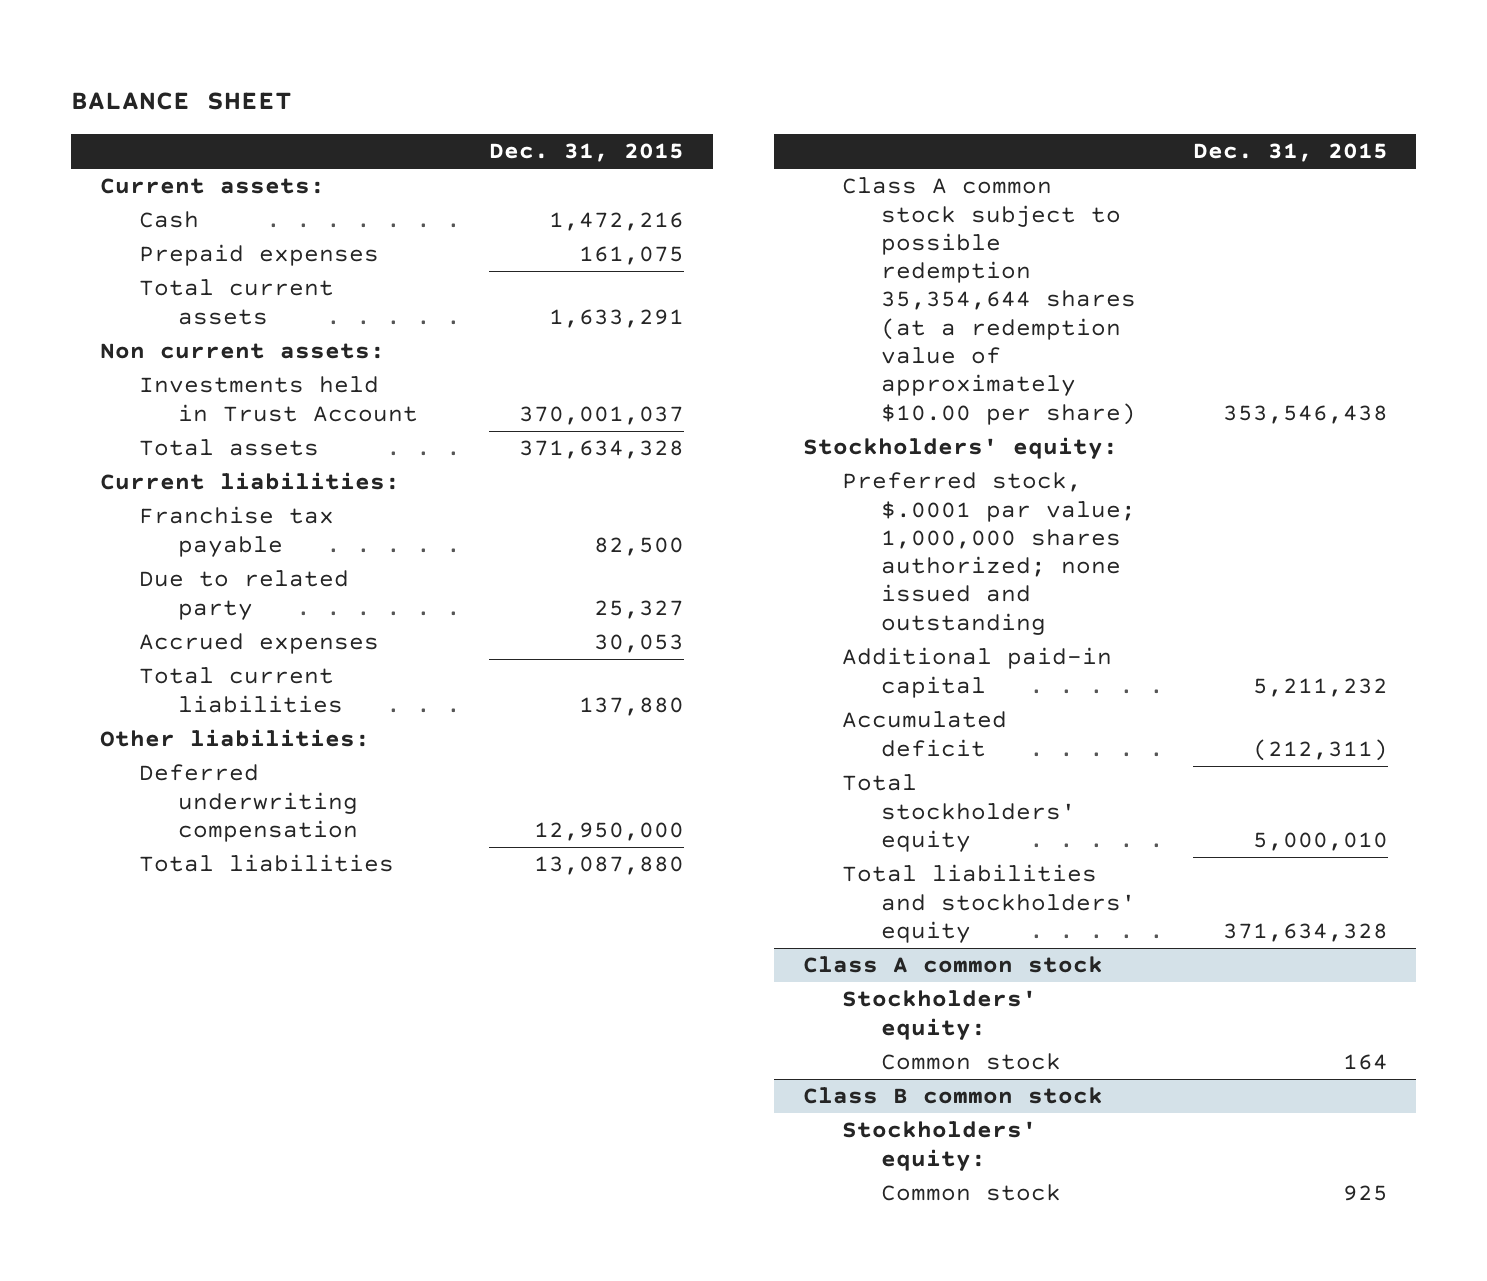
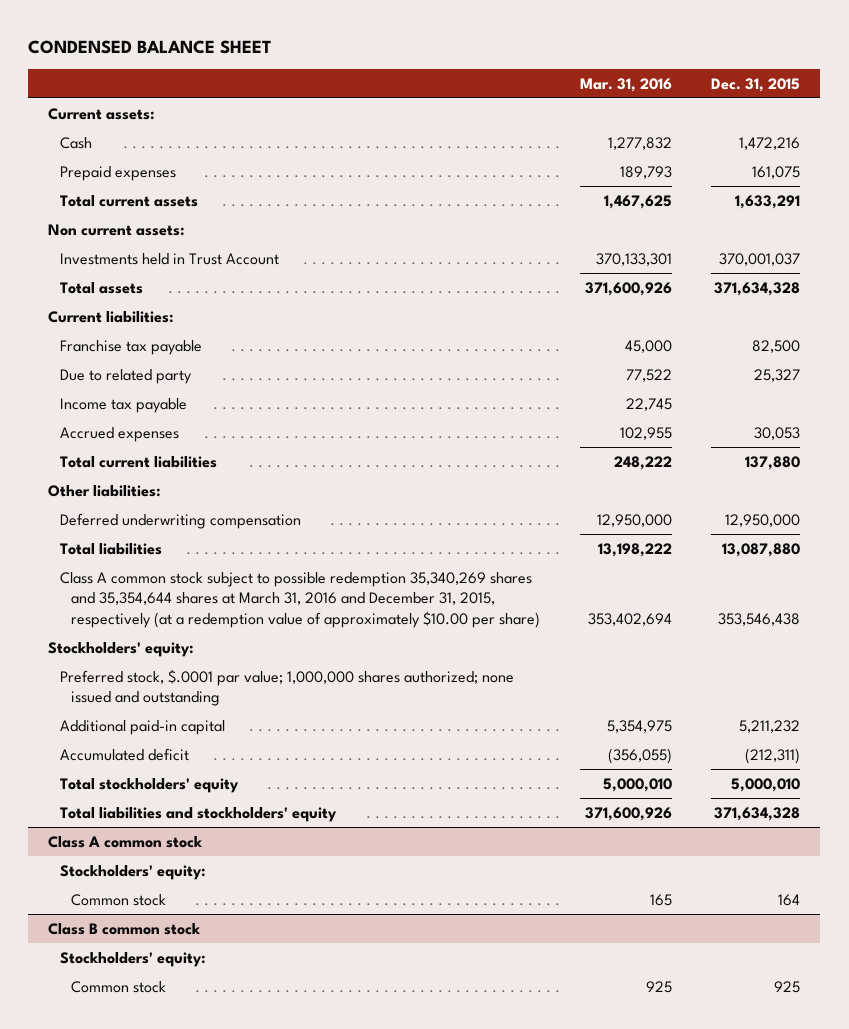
[71,92,293,111] BALANCE SHEET -> [28,40,272,55] CONDENSED BALANCE SHEET
none -> [579,77,672,92] Mar. 31, 2016
none -> [59,397,187,413] Income tax payable
[841,177,1136,425] Class A common stock subject to possible redemption 35,354,644 shares (at a redemption value of approximately $10.00 per share) -> [59,571,541,628] Class A common stock subject to possible redemption 35,340,269 shares and 35,354,644 shares at March 31, 2016 and December 31, 2015, respectively (at a redemption value of approximately $10.00 per share)

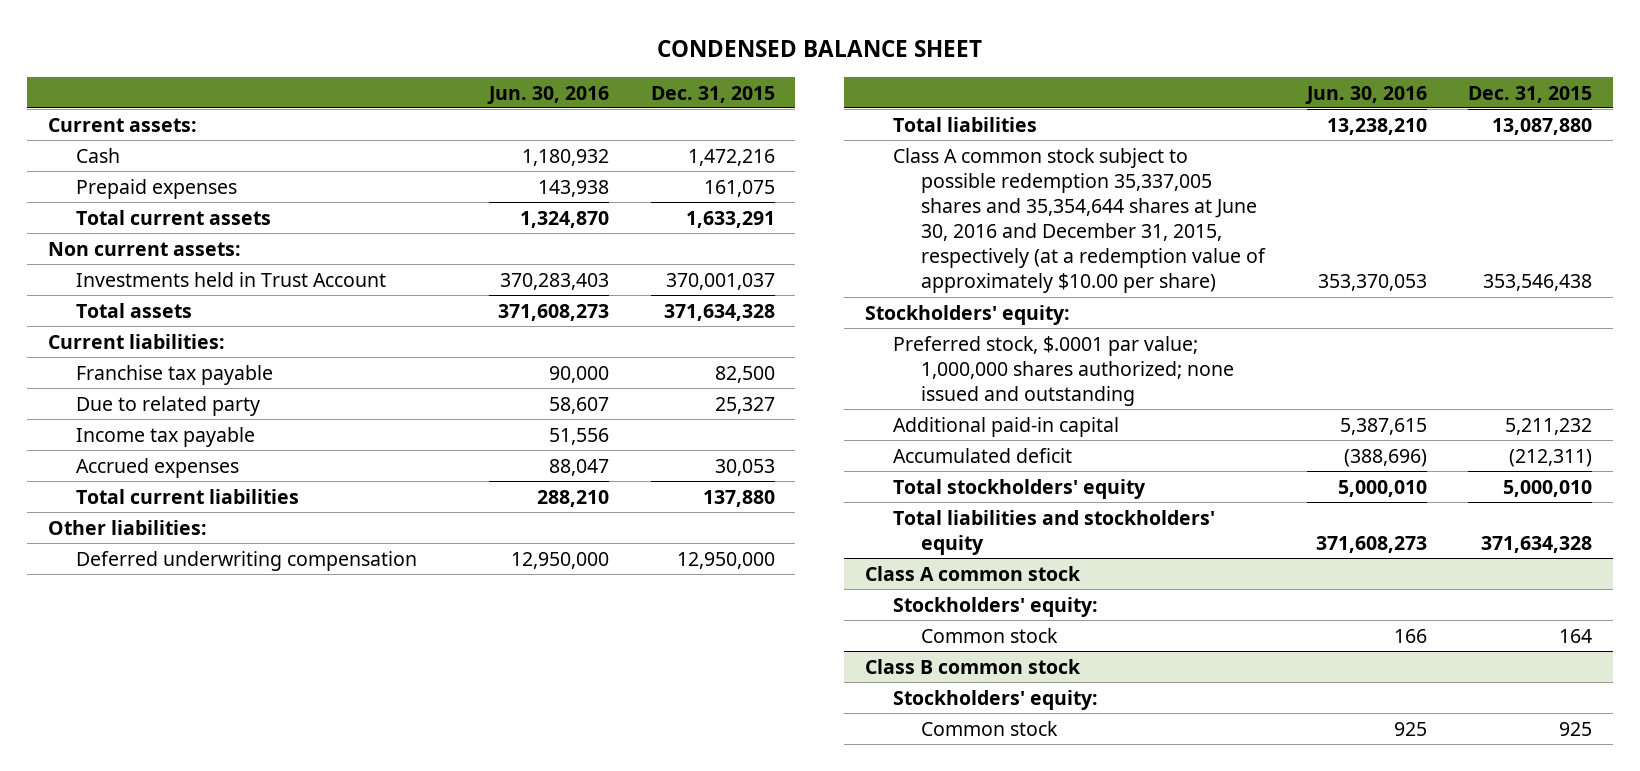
[579,77,672,92] Mar. 31, 2016 -> none
none -> [487,85,610,104] Jun. 30, 2016
[59,571,541,628] Class A common stock subject to possible redemption 35,340,269 shares and 35,354,644 shares at March 31, 2016 and December 31, 2015, respectively (at a redemption value of approximately $10.00 per share) -> [893,147,1267,294] Class A common stock subject to possible redemption 35,337,005 shares and 35,354,644 shares at June 30, 2016 and December 31, 2015, respectively (at a redemption value of approximately $10.00 per share)

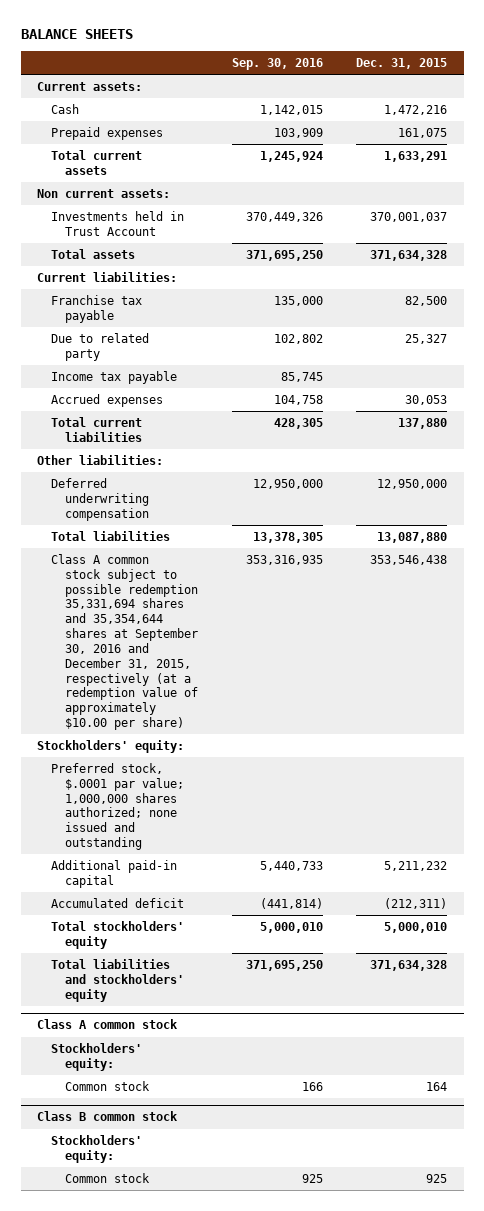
[656,40,982,58] CONDENSED BALANCE SHEET -> [20,29,133,40] BALANCE SHEETS
[487,85,610,104] Jun. 30, 2016 -> none
none -> [231,58,323,71] Sep. 30, 2016
[893,147,1267,294] Class A common stock subject to possible redemption 35,337,005 shares and 35,354,644 shares at June 30, 2016 and December 31, 2015, respectively (at a redemption value of approximately $10.00 per share) -> [51,553,199,730] Class A common stock subject to possible redemption 35,331,694 shares and 35,354,644 shares at September 30, 2016 and December 31, 2015, respectively (at a redemption value of approximately $10.00 per share)

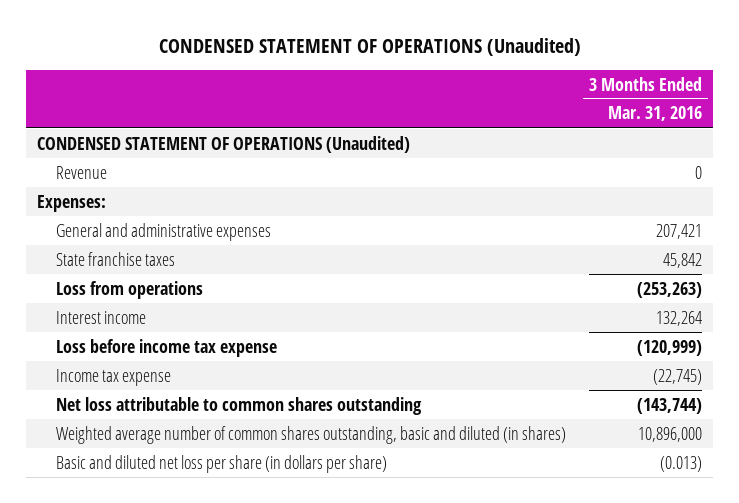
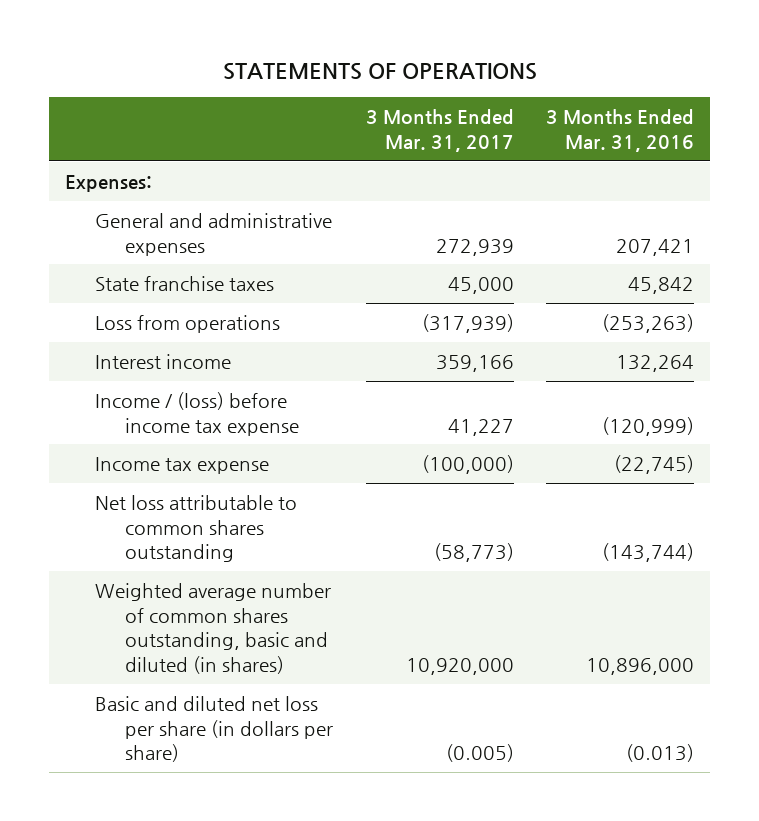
[158,37,581,56] CONDENSED STATEMENT OF OPERATIONS (Unaudited) -> [222,63,537,81] STATEMENTS OF OPERATIONS
none -> [365,109,514,152] 3 Months Ended Mar. 31, 2017
[37,135,411,153] CONDENSED STATEMENT OF OPERATIONS (Unaudited) -> none
[56,165,108,179] Revenue -> none
[56,338,278,357] Loss before income tax expense -> [95,392,300,436] Income / (loss) before income tax expense

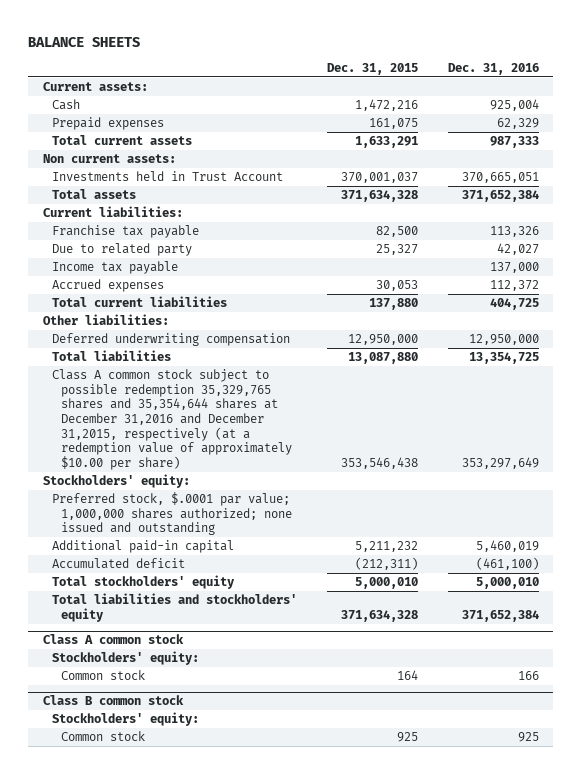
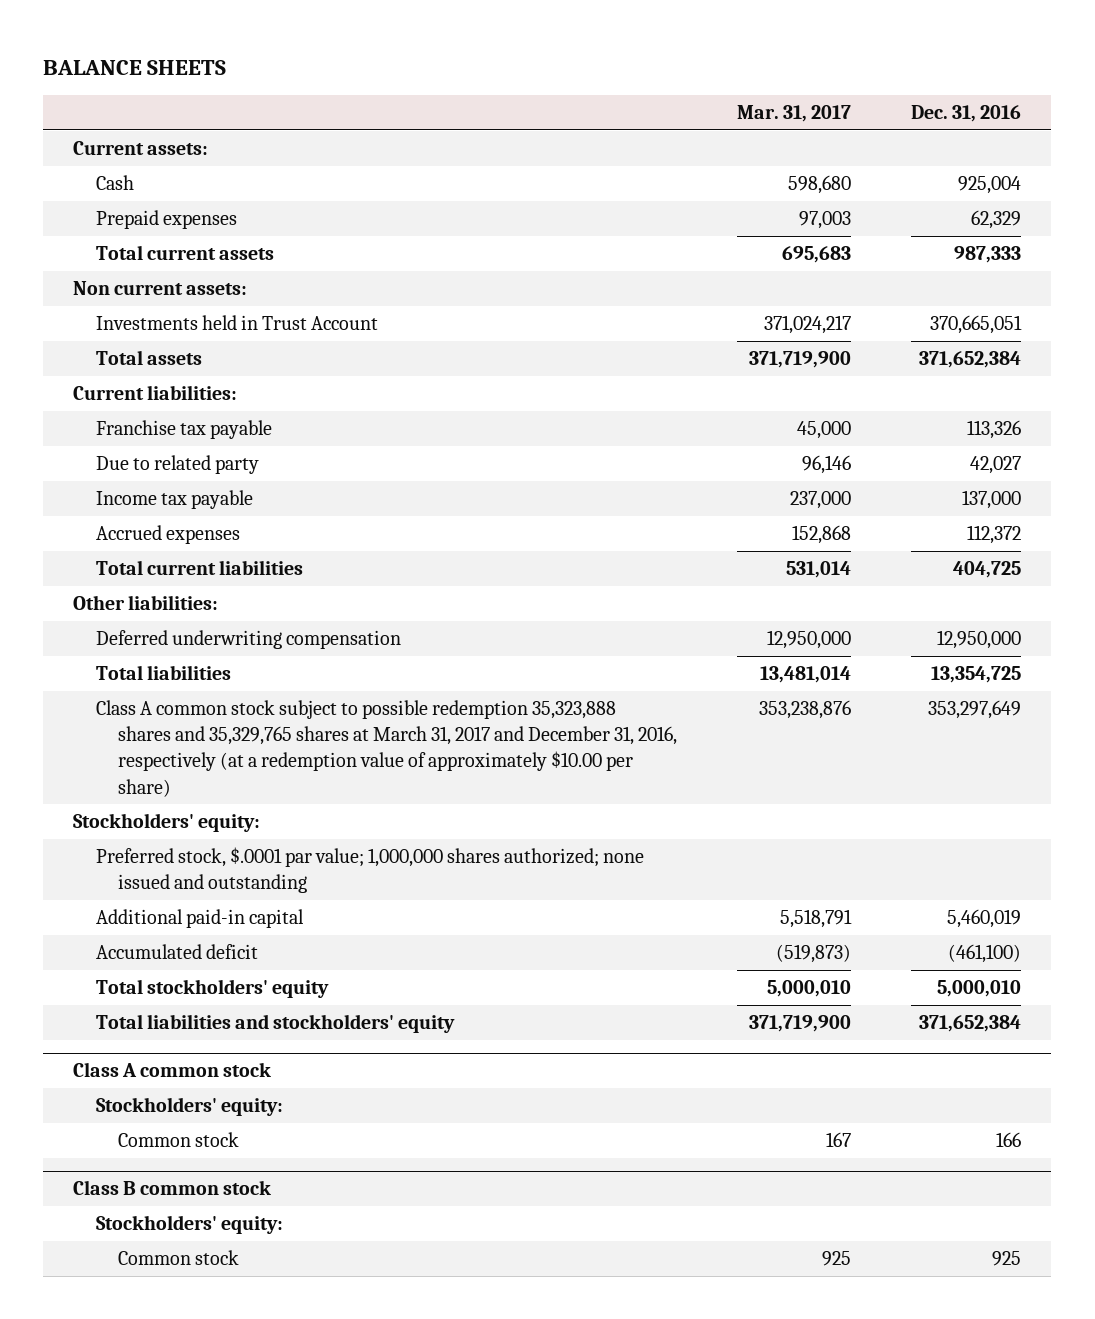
[326,62,418,75] Dec. 31, 2015 -> none
none -> [737,105,852,123] Mar. 31, 2017
[52,369,293,471] Class A common stock subject to possible redemption 35,329,765 shares and 35,354,644 shares at December 31,2016 and December 31,2015, respectively (at a redemption value of approximately $10.00 per share) -> [95,700,678,797] Class A common stock subject to possible redemption 35,323,888 shares and 35,329,765 shares at March 31, 2017 and December 31, 2016, respectively (at a redemption value of approximately $10.00 per share)

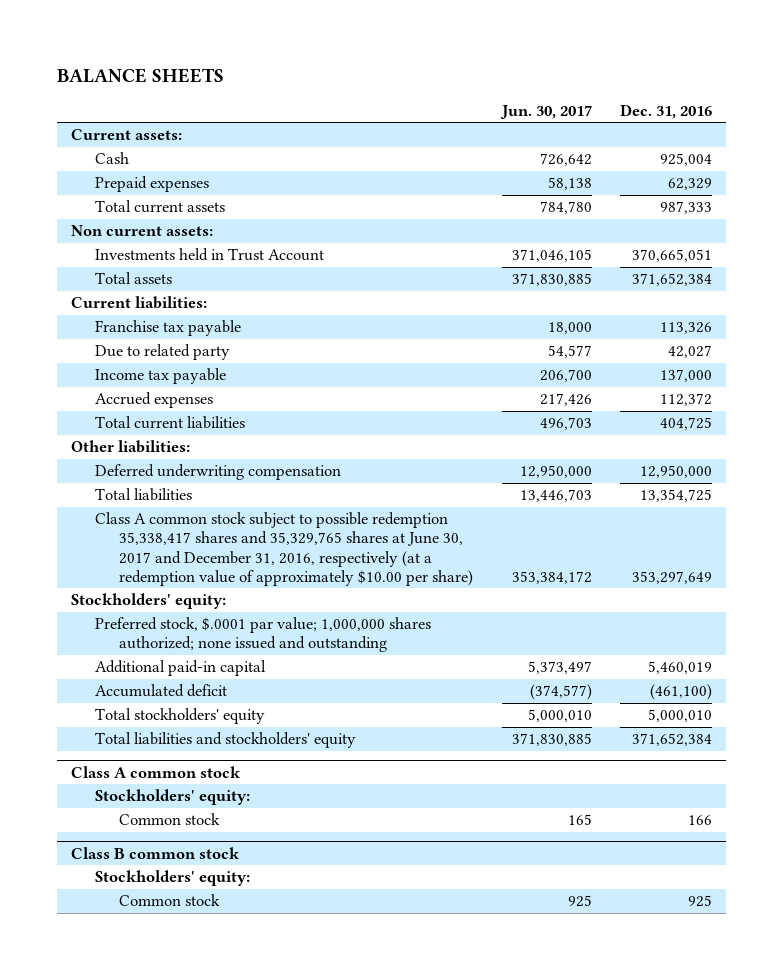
[737,105,852,123] Mar. 31, 2017 -> none
none -> [499,104,592,119] Jun. 30, 2017
[95,700,678,797] Class A common stock subject to possible redemption 35,323,888 shares and 35,329,765 shares at March 31, 2017 and December 31, 2016, respectively (at a redemption value of approximately $10.00 per share) -> [95,512,474,587] Class A common stock subject to possible redemption 35,338,417 shares and 35,329,765 shares at June 30, 2017 and December 31, 2016, respectively (at a redemption value of approximately $10.00 per share)

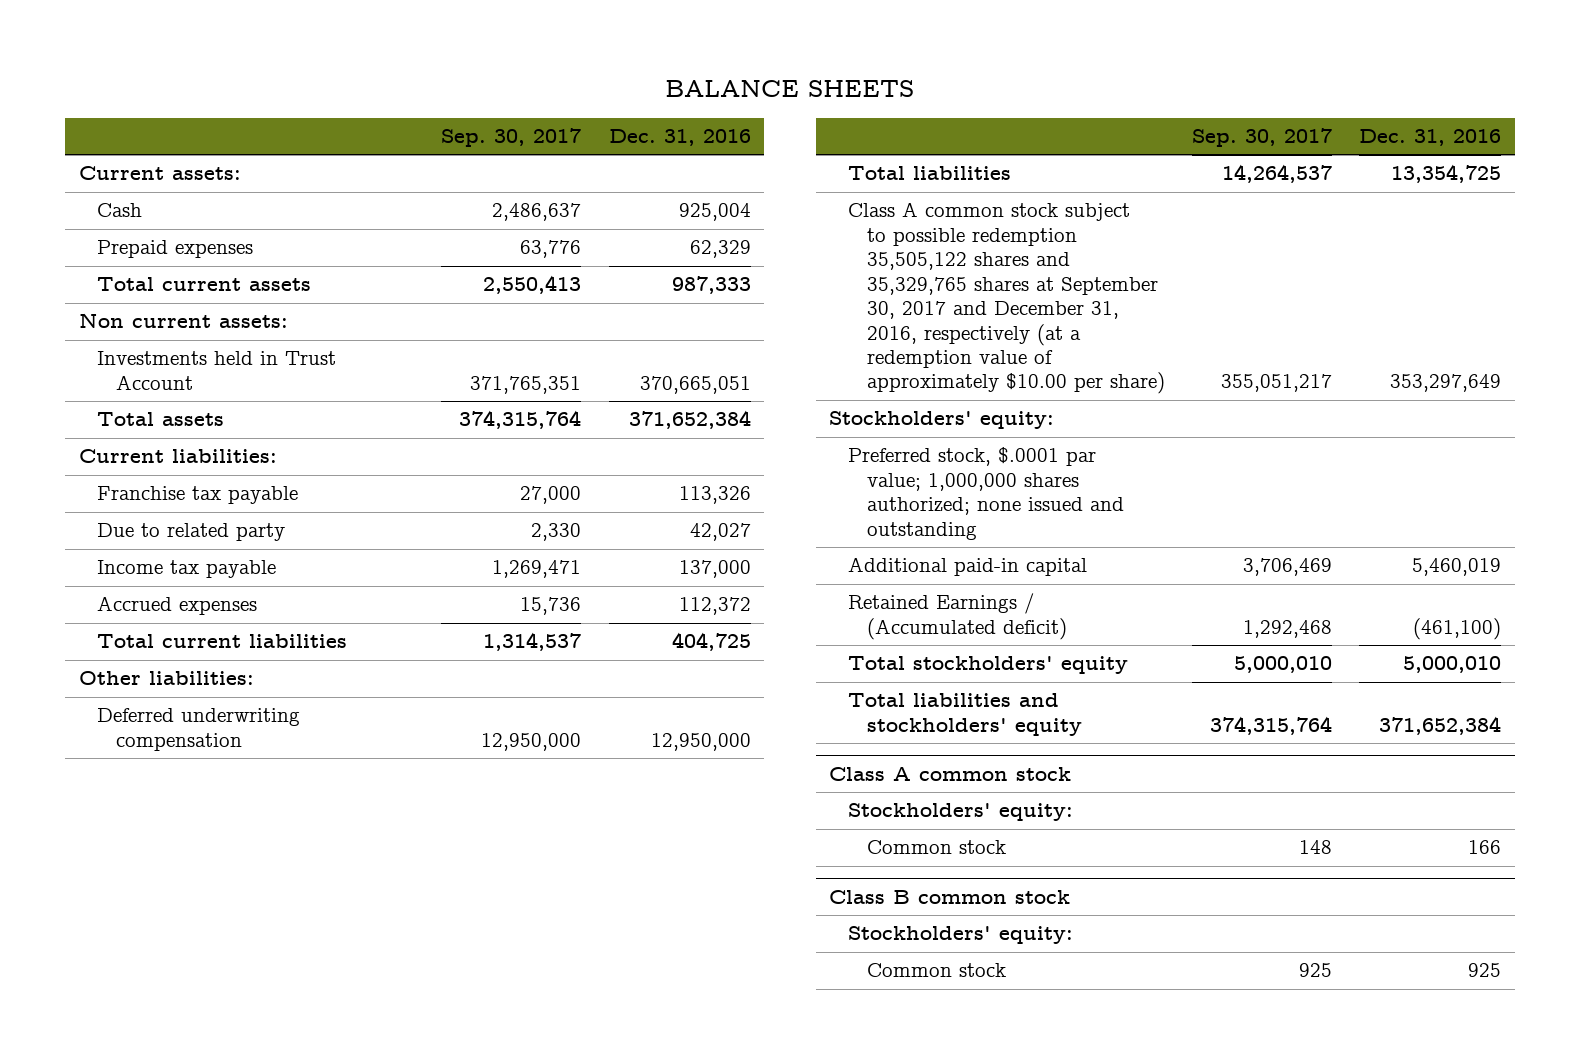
[499,104,592,119] Jun. 30, 2017 -> none
none -> [441,128,582,148] Sep. 30, 2017
[95,512,474,587] Class A common stock subject to possible redemption 35,338,417 shares and 35,329,765 shares at June 30, 2017 and December 31, 2016, respectively (at a redemption value of approximately $10.00 per share) -> [848,202,1165,395] Class A common stock subject to possible redemption 35,505,122 shares and 35,329,765 shares at September 30, 2017 and December 31, 2016, respectively (at a redemption value of approximately $10.00 per share)
[95,684,228,698] Accumulated deficit -> [848,593,1067,640] Retained Earnings / (Accumulated deficit)

